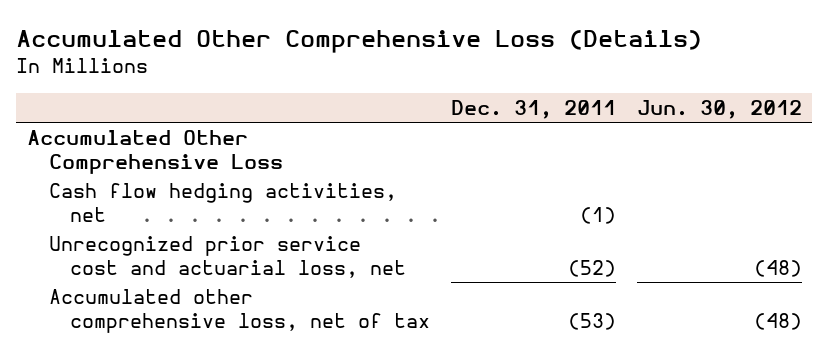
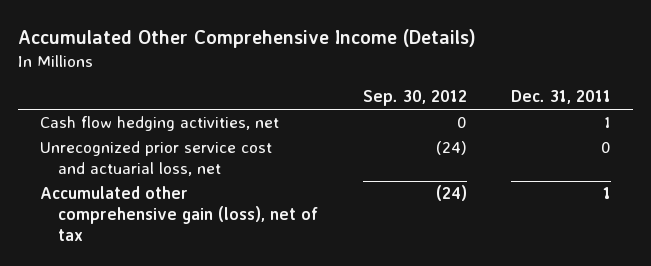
[16,29,703,53] Accumulated Other Comprehensive Loss (Details) -> [17,29,476,49] Accumulated Other Comprehensive Income (Details)
[636,100,802,120] Jun. 30, 2012 -> none
none -> [362,90,467,107] Sep. 30, 2012
[26,130,283,174] Accumulated Other Comprehensive Loss -> none
[580,206,617,224] (1) -> [604,117,612,129] 1
[568,259,617,277] (52) -> [601,142,612,154] 0
[48,289,431,333] Accumulated other comprehensive loss, net of tax -> [39,186,319,242] Accumulated other comprehensive gain (loss), net of tax
[568,312,617,330] (53) -> [603,187,612,200] 1

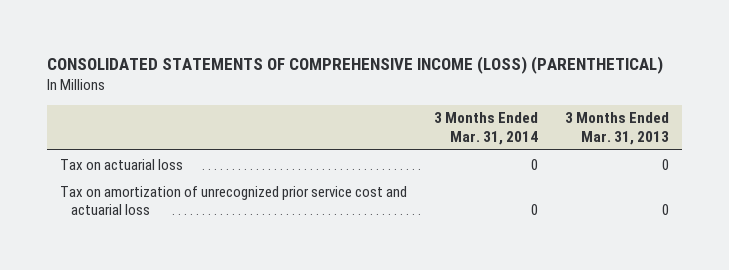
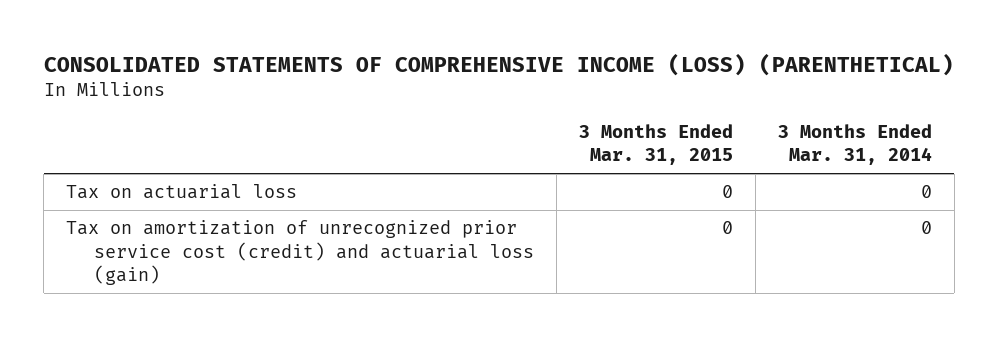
[564,112,669,145] 3 Months Ended Mar. 31, 2013 -> none
none -> [578,124,733,166] 3 Months Ended Mar. 31, 2015
[60,185,408,216] Tax on amortization of unrecognized prior service cost and actuarial loss -> [66,220,534,285] Tax on amortization of unrecognized prior service cost (credit) and actuarial loss (gain)

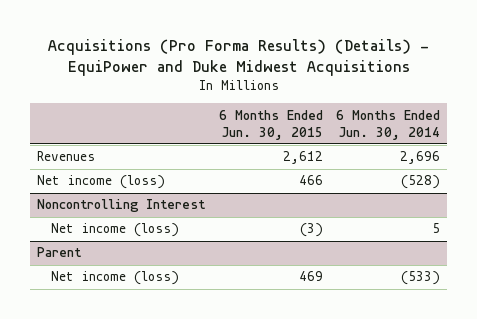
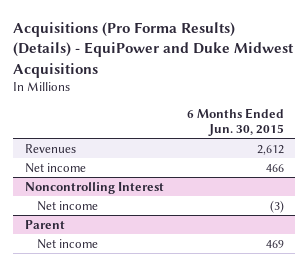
[336,109,441,140] 6 Months Ended Jun. 30, 2014 -> none
[36,175,165,190] Net income (loss) -> [24,162,86,173] Net income
[50,223,179,238] Net income (loss) -> [37,200,99,211] Net income
[50,271,179,286] Net income (loss) -> [37,238,99,249] Net income

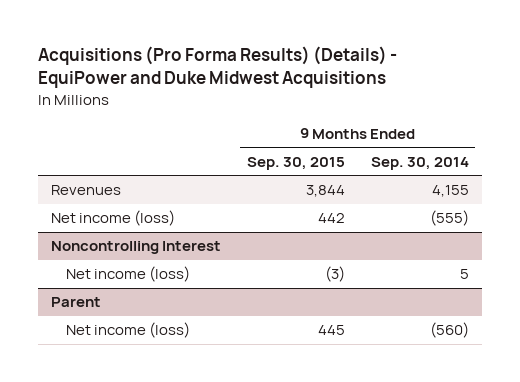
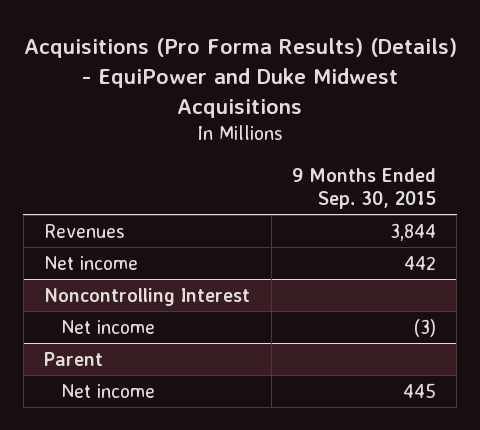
[370,156,469,170] Sep. 30, 2014 -> none
[51,210,176,227] Net income (loss) -> [44,255,139,270] Net income
[66,266,191,283] Net income (loss) -> [60,319,155,334] Net income
[66,322,191,339] Net income (loss) -> [60,383,155,398] Net income

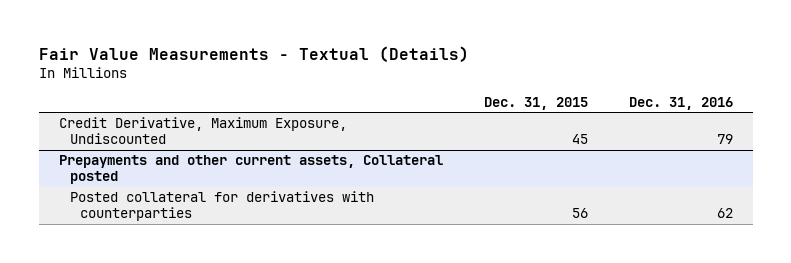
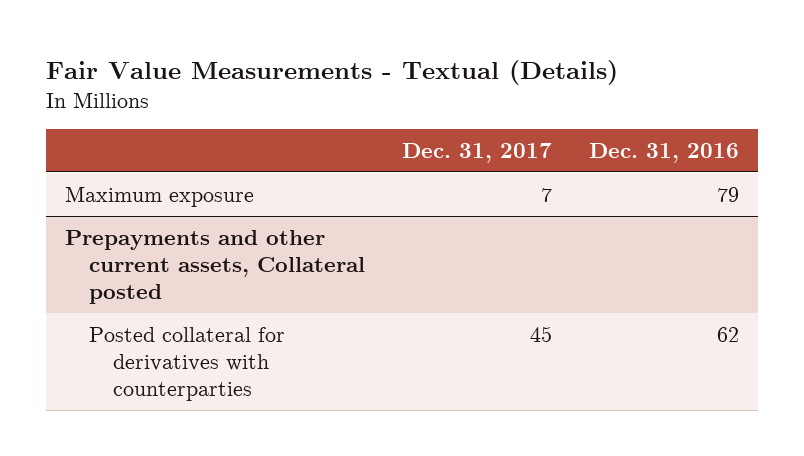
[483,96,588,110] Dec. 31, 2015 -> none
none -> [401,142,552,163] Dec. 31, 2017
[58,117,347,145] Credit Derivative, Maximum Exposure, Undiscounted -> [64,185,254,207] Maximum exposure

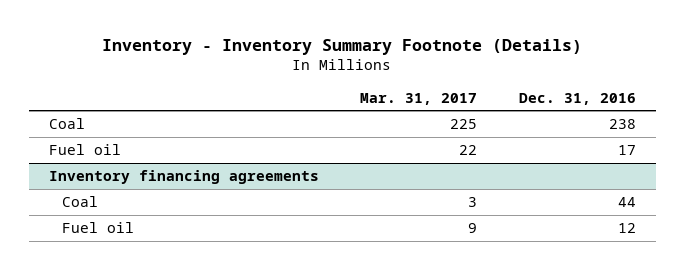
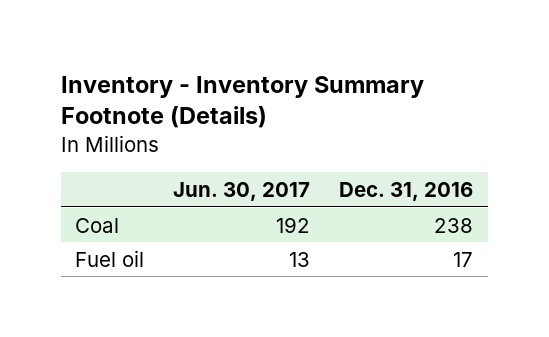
[360,92,478,105] Mar. 31, 2017 -> none
none -> [173,182,311,202] Jun. 30, 2017
[49,169,320,184] Inventory financing agreements -> none
[61,195,98,207] Coal -> none
[61,221,134,233] Fuel oil -> none

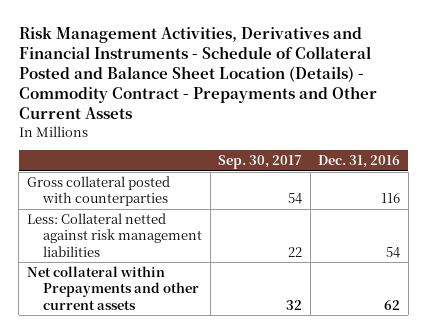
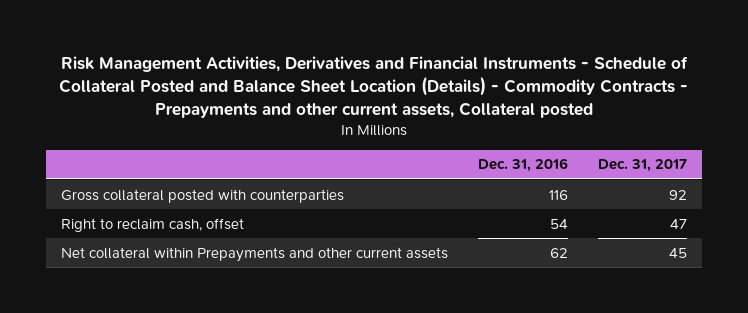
[18,25,377,120] Risk Management Activities, Derivatives and Financial Instruments - Schedule of Collateral Posted and Balance Sheet Location (Details) - Commodity Contract - Prepayments and Other Current Assets -> [58,55,688,118] Risk Management Activities, Derivatives and Financial Instruments - Schedule of Collateral Posted and Balance Sheet Location (Details) - Commodity Contracts - Prepayments and other current assets, Collateral posted
[218,154,303,169] Sep. 30, 2017 -> none
none -> [598,159,688,173] Dec. 31, 2017
[26,213,203,257] Less: Collateral netted against risk management liabilities -> [60,217,244,232] Right to reclaim cash, offset

